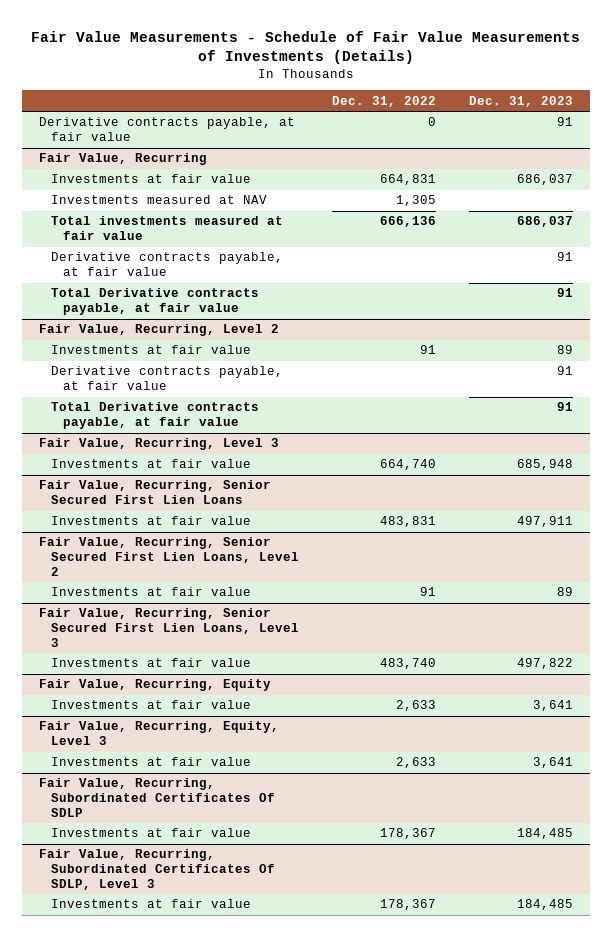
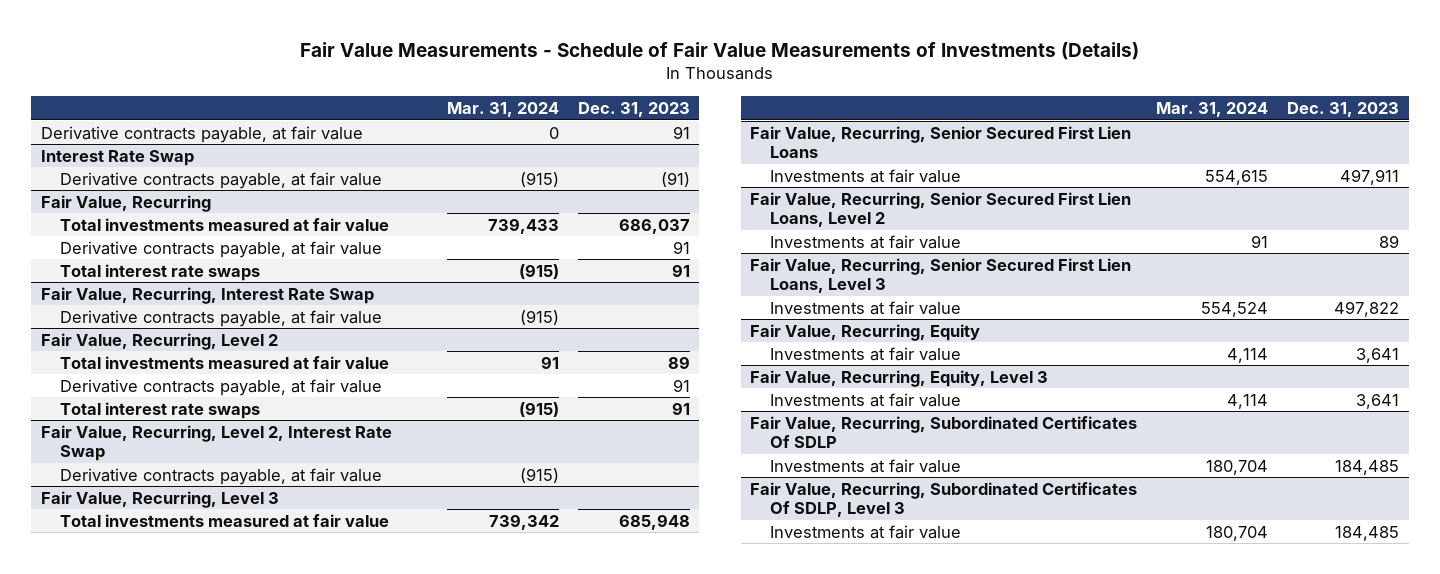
[332,95,437,107] Dec. 31, 2022 -> none
none -> [446,101,559,117] Mar. 31, 2024
none -> [40,149,194,166] Interest Rate Swap
none -> [60,171,383,189] Derivative contracts payable, at fair value
[50,174,251,184] Investments at fair value -> none
[50,195,267,205] Investments measured at NAV -> none
[50,288,259,316] Total Derivative contracts payable, at fair value -> [60,263,261,281] Total interest rate swaps
none -> [40,286,374,304] Fair Value, Recurring, Interest Rate Swap
none -> [60,309,383,327] Derivative contracts payable, at fair value
[50,345,251,355] Investments at fair value -> [60,355,390,369] Total investments measured at fair value
[50,402,259,430] Total Derivative contracts payable, at fair value -> [60,401,261,419] Total interest rate swaps
none -> [40,424,392,461] Fair Value, Recurring, Level 2, Interest Rate Swap
none -> [60,467,383,485] Derivative contracts payable, at fair value
[50,459,251,469] Investments at fair value -> [60,513,390,527] Total investments measured at fair value

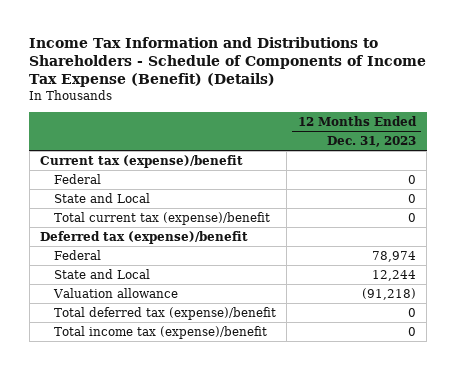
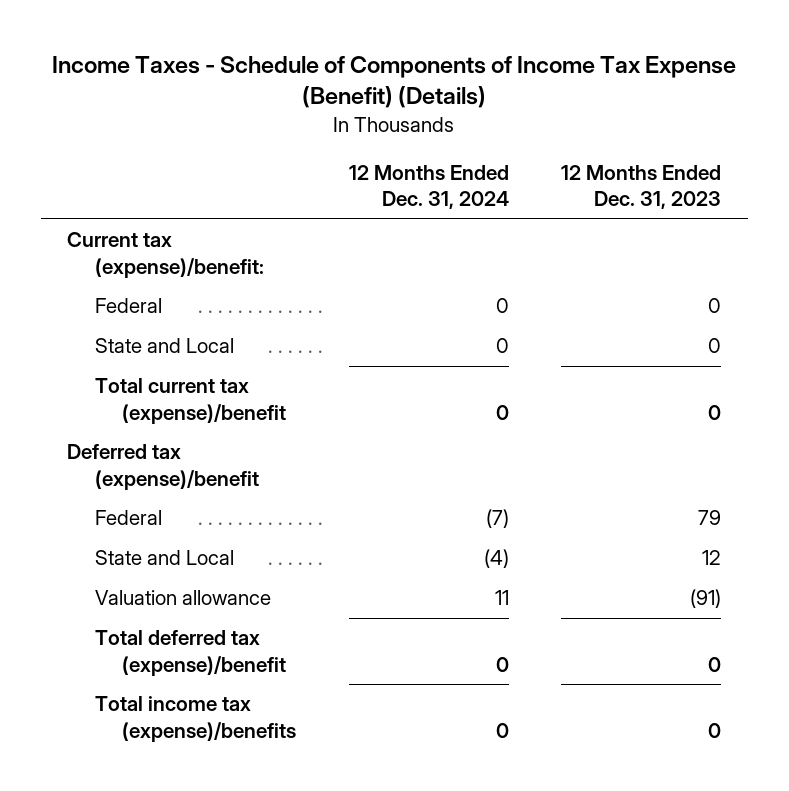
[29,36,427,88] Income Tax Information and Distributions to Shareholders - Schedule of Components of Income Tax Expense (Benefit) (Details) -> [52,55,737,109] Income Taxes - Schedule of Components of Income Tax Expense (Benefit) (Details)
none -> [348,164,509,210] 12 Months Ended Dec. 31, 2024
[40,154,244,168] Current tax (expense)/benefit -> [67,232,264,278] Current tax (expense)/benefit:
[371,250,416,262] 78,974 -> [698,510,722,526] 79
[371,269,416,281] 12,244 -> [702,550,722,566] 12
[361,287,416,300] (91,218) -> [690,589,722,609] (91)
[53,325,267,339] Total income tax (expense)/benefit -> [94,696,297,742] Total income tax (expense)/benefits

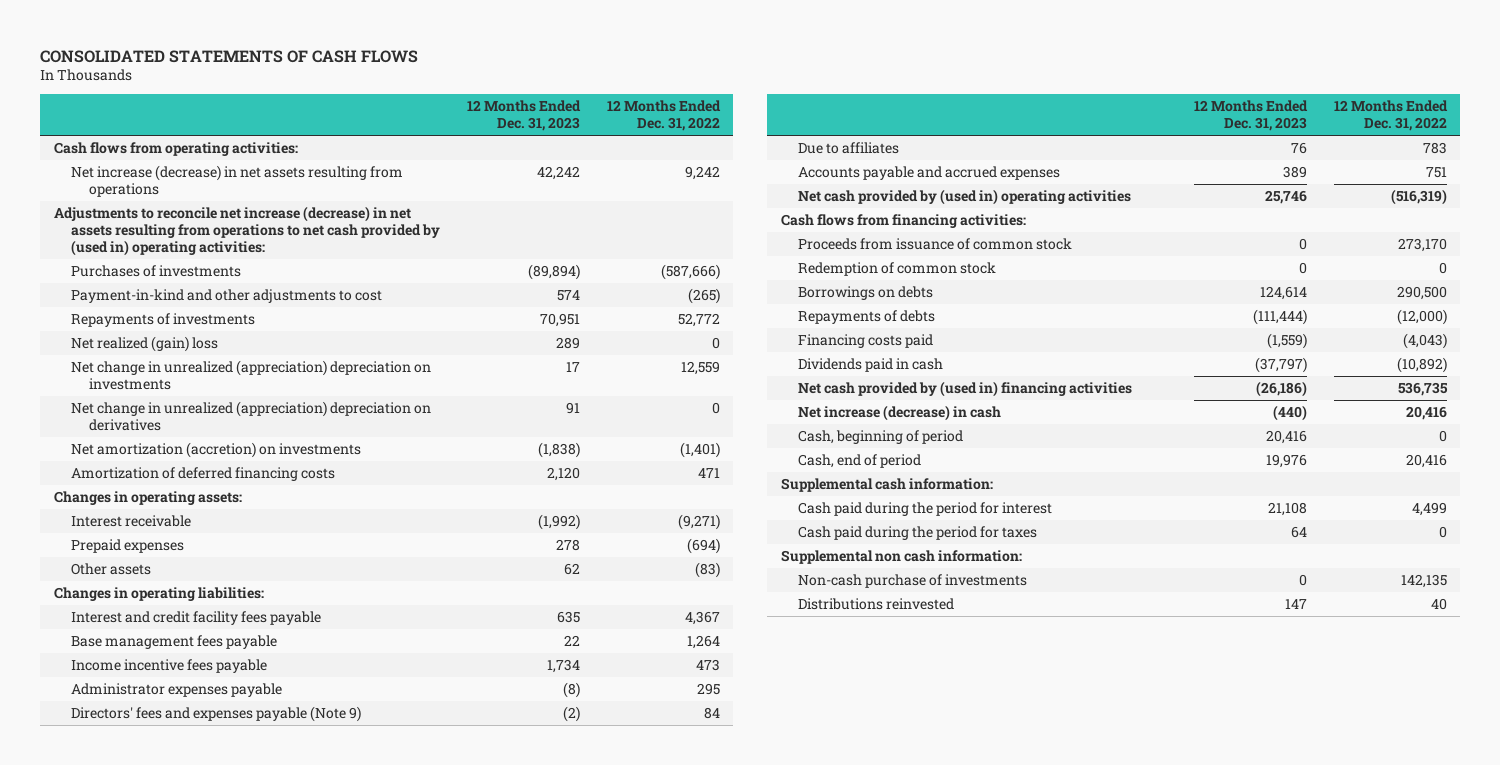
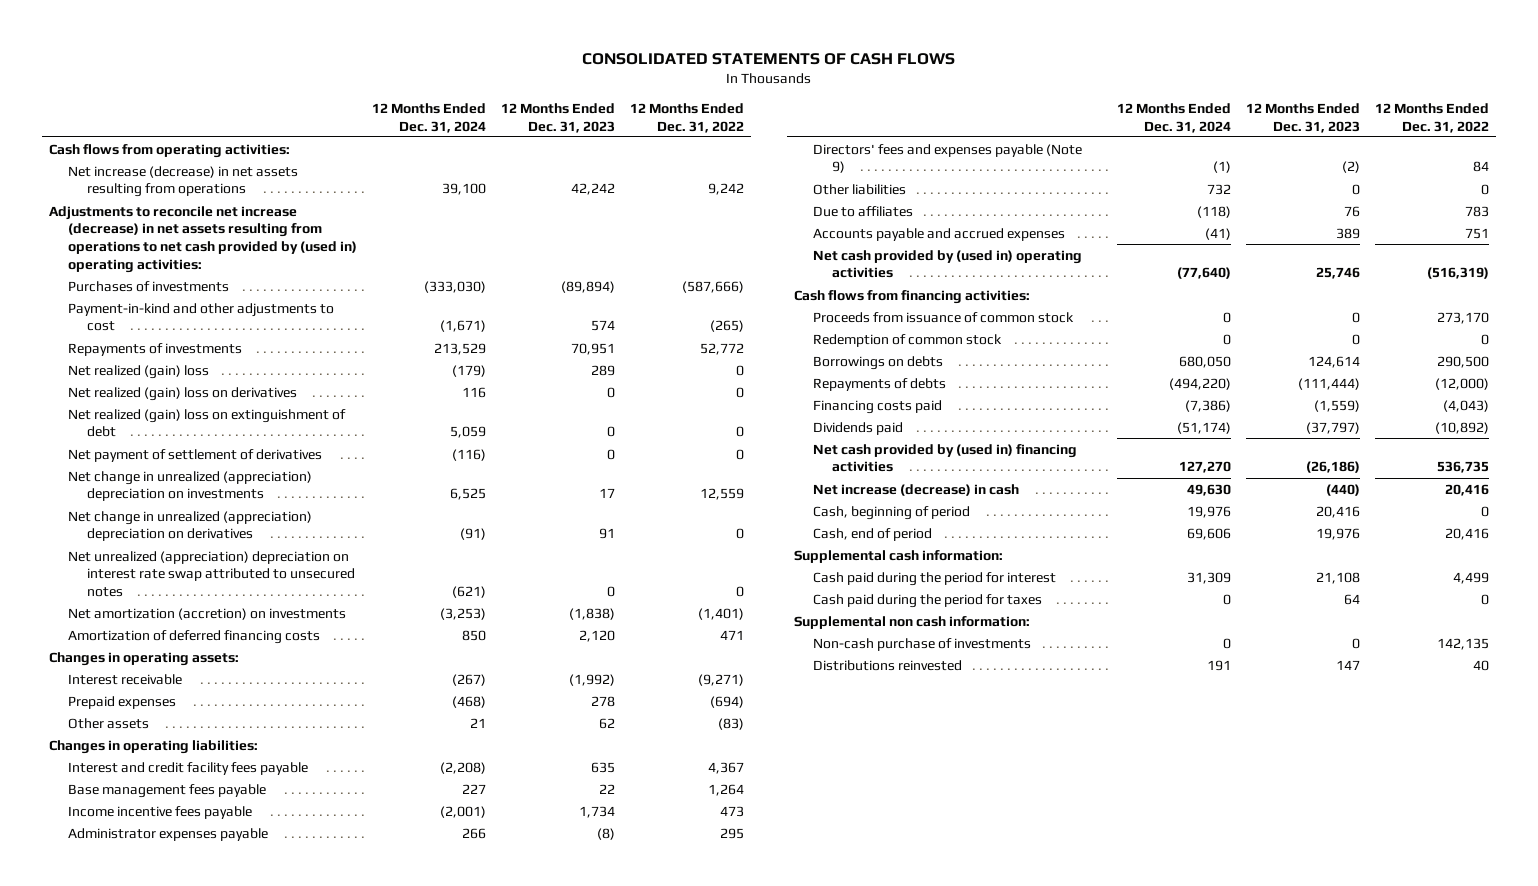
none -> [372,102,487,133] 12 Months Ended Dec. 31, 2024
none -> [68,386,298,401] Net realized (gain) loss on derivatives
none -> [68,408,347,438] Net realized (gain) loss on extinguishment of debt
none -> [68,448,323,462] Net payment of settlement of derivatives
none -> [68,550,355,597] Net unrealized (appreciation) depreciation on interest rate swap attributed to unsecured notes
none -> [812,183,906,195] Other liabilities
[798,357,944,372] Dividends paid in cash -> [812,421,903,435] Dividends paid

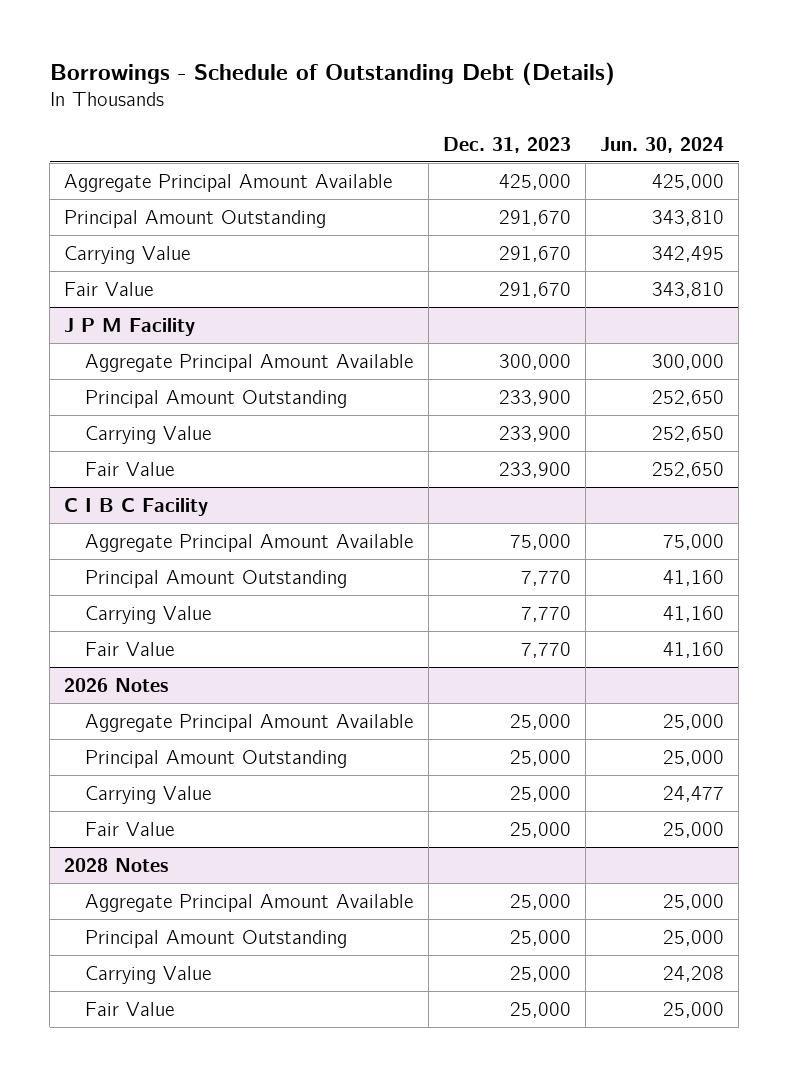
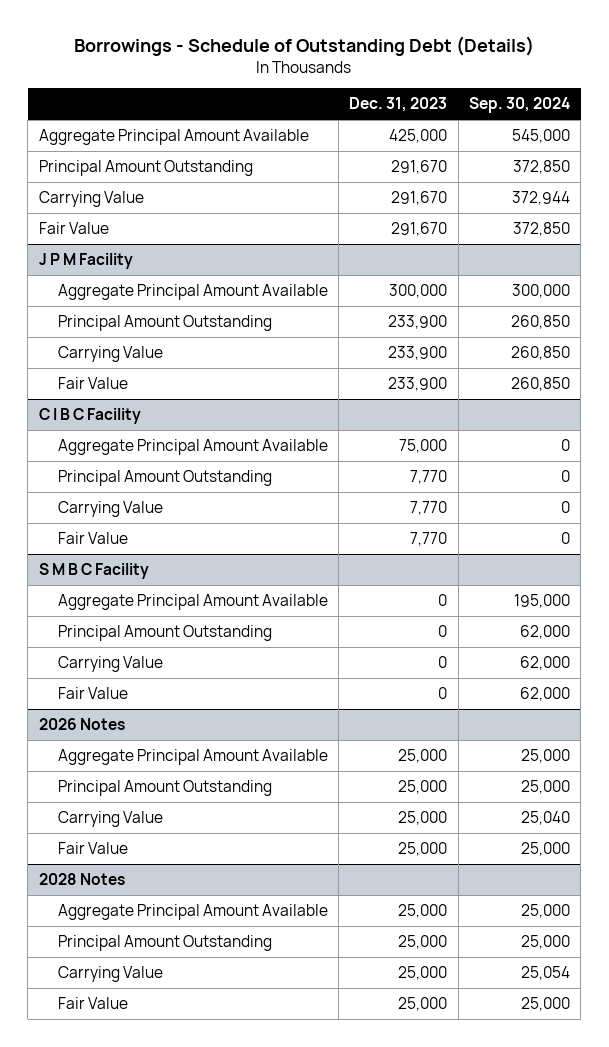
[600,136,725,153] Jun. 30, 2024 -> none
none -> [469,97,571,114] Sep. 30, 2024
none -> [38,562,149,579] S M B C Facility
none -> [57,593,328,610] Aggregate Principal Amount Available
none -> [57,624,272,641] Principal Amount Outstanding
none -> [57,655,163,672] Carrying Value
none -> [57,686,128,699] Fair Value

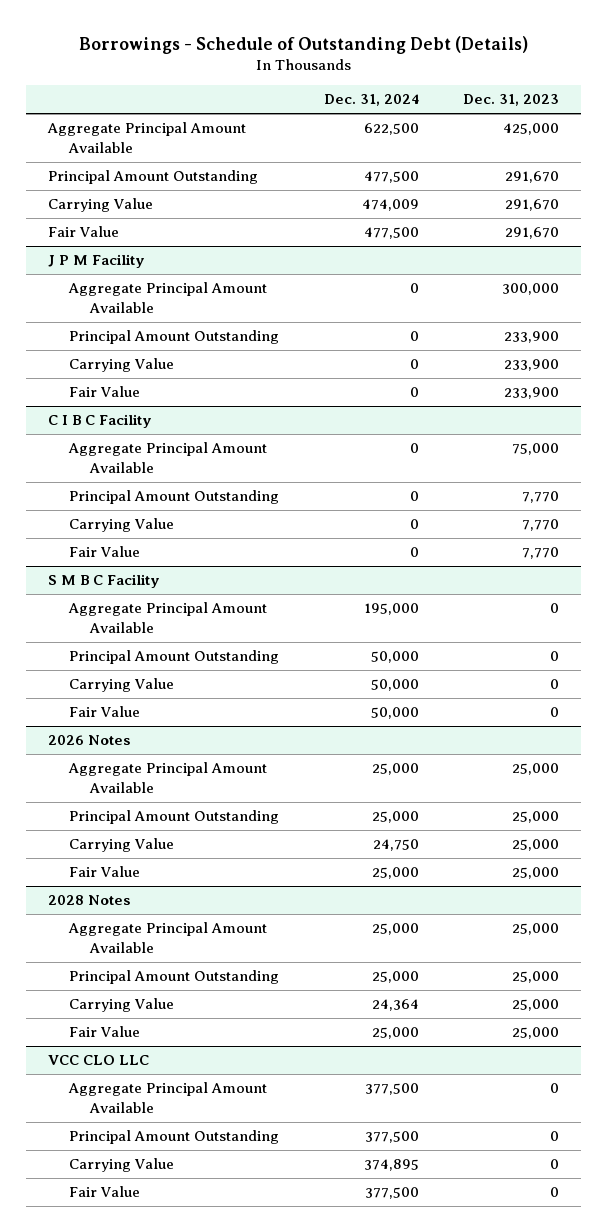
[469,97,571,114] Sep. 30, 2024 -> none
none -> [323,94,419,107] Dec. 31, 2024
none -> [48,1055,150,1066] VCC CLO LLC
none -> [68,1082,268,1113] Aggregate Principal Amount Available
none -> [69,1130,280,1145] Principal Amount Outstanding
none -> [69,1158,175,1173] Carrying Value
none -> [69,1186,141,1198] Fair Value

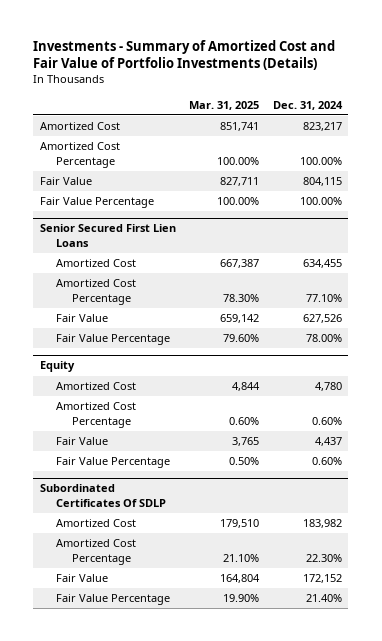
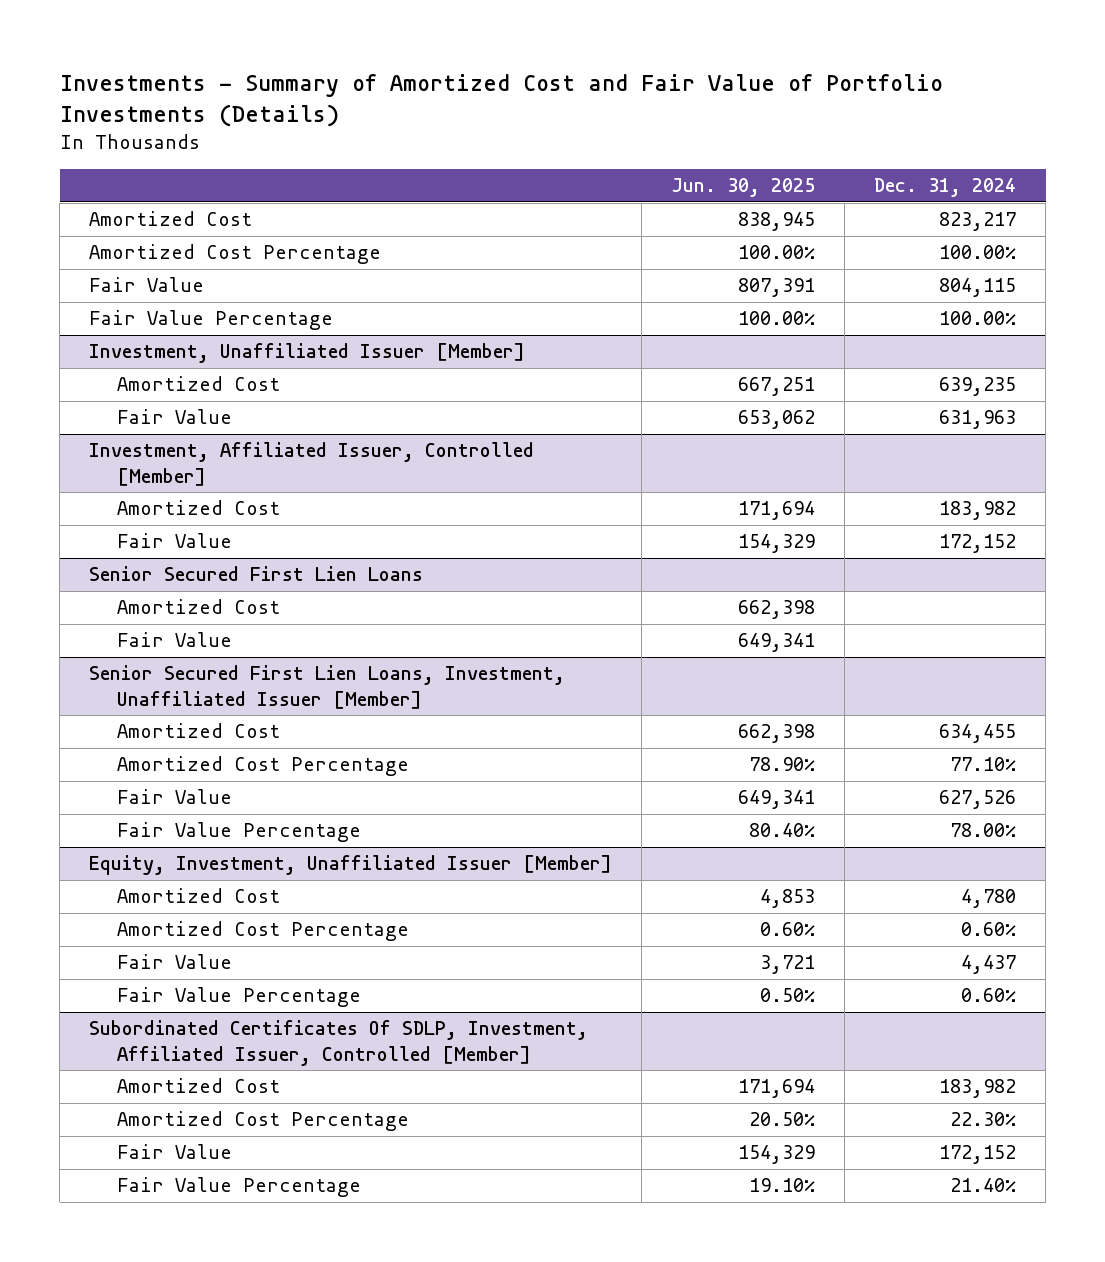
[189,100,260,110] Mar. 31, 2025 -> none
none -> [671,178,816,198] Jun. 30, 2025
none -> [89,343,526,364] Investment, Unaffiliated Issuer [Member]
none -> [117,376,281,392] Amortized Cost
none -> [117,409,233,425] Fair Value
none -> [89,442,535,486] Investment, Affiliated Issuer, Controlled [Member]
none -> [117,500,281,516] Amortized Cost
none -> [117,533,233,549] Fair Value
none -> [117,599,281,615] Amortized Cost
none -> [117,632,233,648] Fair Value
none -> [89,665,566,709] Senior Secured First Lien Loans, Investment, Unaffiliated Issuer [Member]
[39,361,75,373] Equity -> none
none -> [89,855,613,876] Equity, Investment, Unaffiliated Issuer [Member]
[39,484,166,508] Subordinated Certificates Of SDLP -> none
none -> [89,1020,589,1066] Subordinated Certificates Of SDLP, Investment, Affiliated Issuer, Controlled [Member]

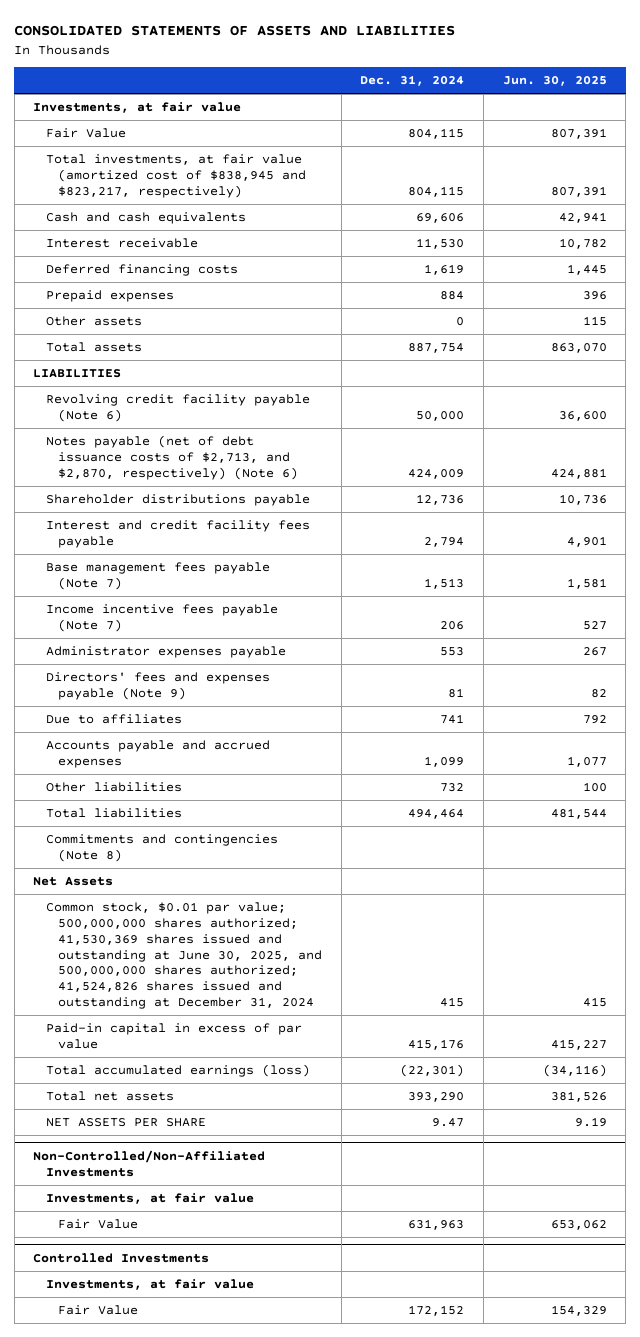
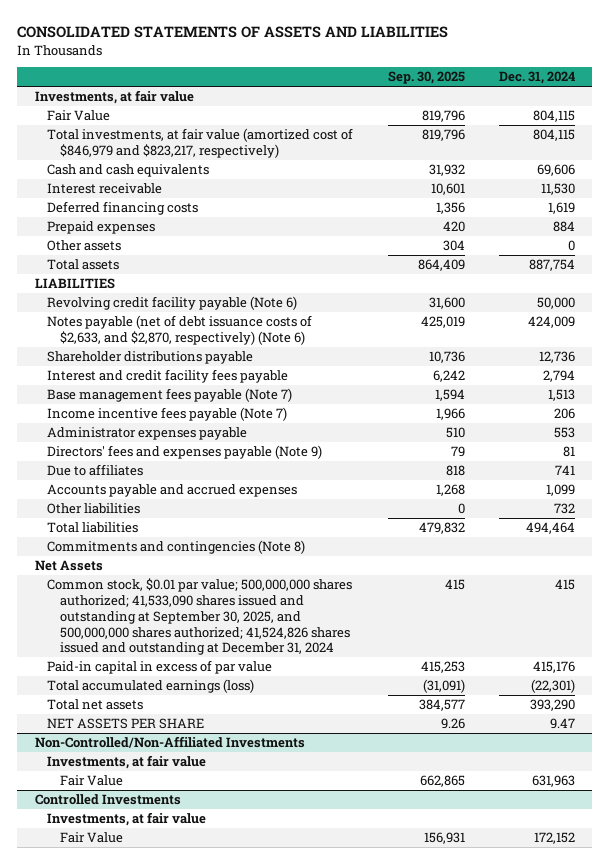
[502,76,607,87] Jun. 30, 2025 -> none
none -> [387,71,465,85] Sep. 30, 2025
[45,154,306,198] Total investments, at fair value (amortized cost of $838,945 and $823,217, respectively) -> [47,128,354,158] Total investments, at fair value (amortized cost of $846,979 and $823,217, respectively)
[45,435,298,480] Notes payable (net of debt issuance costs of $2,713, and $2,870, respectively) (Note 6) -> [47,315,313,345] Notes payable (net of debt issuance costs of $2,633, and $2,870, respectively) (Note 6)
[45,902,322,1010] Common stock, $0.01 par value; 500,000,000 shares authorized; 41,530,369 shares issued and outstanding at June 30, 2025, and 500,000,000 shares authorized; 41,524,826 shares issued and outstanding at December 31, 2024 -> [47,578,353,656] Common stock, $0.01 par value; 500,000,000 shares authorized; 41,533,090 shares issued and outstanding at September 30, 2025, and 500,000,000 shares authorized; 41,524,826 shares issued and outstanding at December 31, 2024

